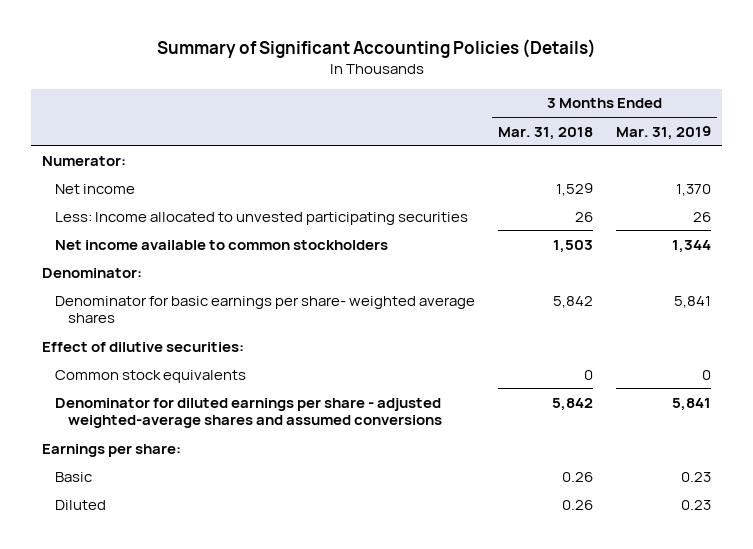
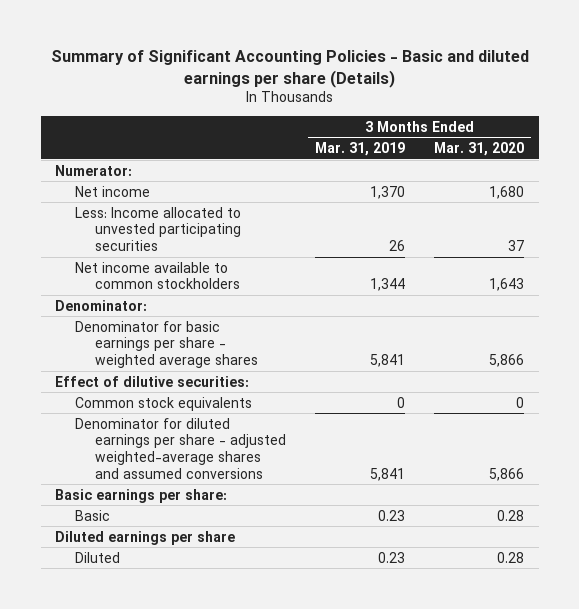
[156,38,596,58] Summary of Significant Accounting Policies (Details) -> [50,50,529,88] Summary of Significant Accounting Policies - Basic and diluted earnings per share (Details)
[498,126,594,140] Mar. 31, 2018 -> none
none -> [434,141,525,156] Mar. 31, 2020
[55,295,476,324] Denominator for basic earnings per share- weighted average shares -> [75,320,259,368] Denominator for basic earnings per share - weighted average shares
[42,443,182,457] Earnings per share: -> [55,488,228,503] Basic earnings per share:
none -> [55,530,236,545] Diluted earnings per share

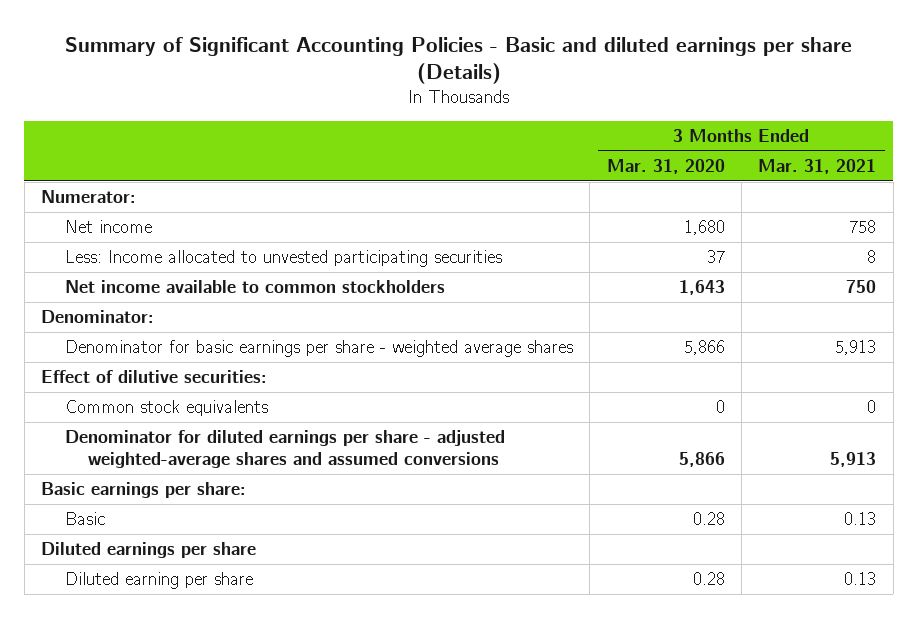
[315,141,406,156] Mar. 31, 2019 -> none
none -> [758,158,877,174] Mar. 31, 2021
[75,551,121,563] Diluted -> [64,572,253,590] Diluted earning per share

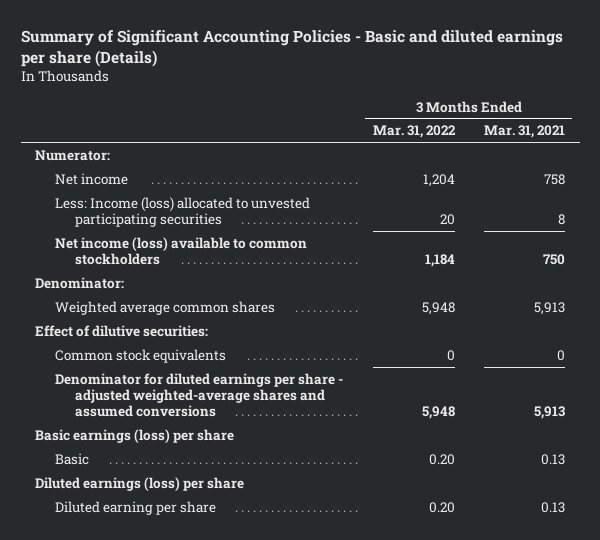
[606,158,725,174] Mar. 31, 2020 -> none
none -> [372,125,456,139] Mar. 31, 2022
[64,250,502,268] Less: Income allocated to unvested participating securities -> [55,196,311,228] Less: Income (loss) allocated to unvested participating securities
[64,280,445,294] Net income available to common stockholders -> [55,236,308,266] Net income (loss) available to common stockholders
[64,340,573,358] Denominator for basic earnings per share - weighted average shares -> [55,300,276,315] Weighted average common shares
[41,482,247,499] Basic earnings per share: -> [35,428,235,443] Basic earnings (loss) per share
[41,542,257,559] Diluted earnings per share -> [35,476,245,491] Diluted earnings (loss) per share

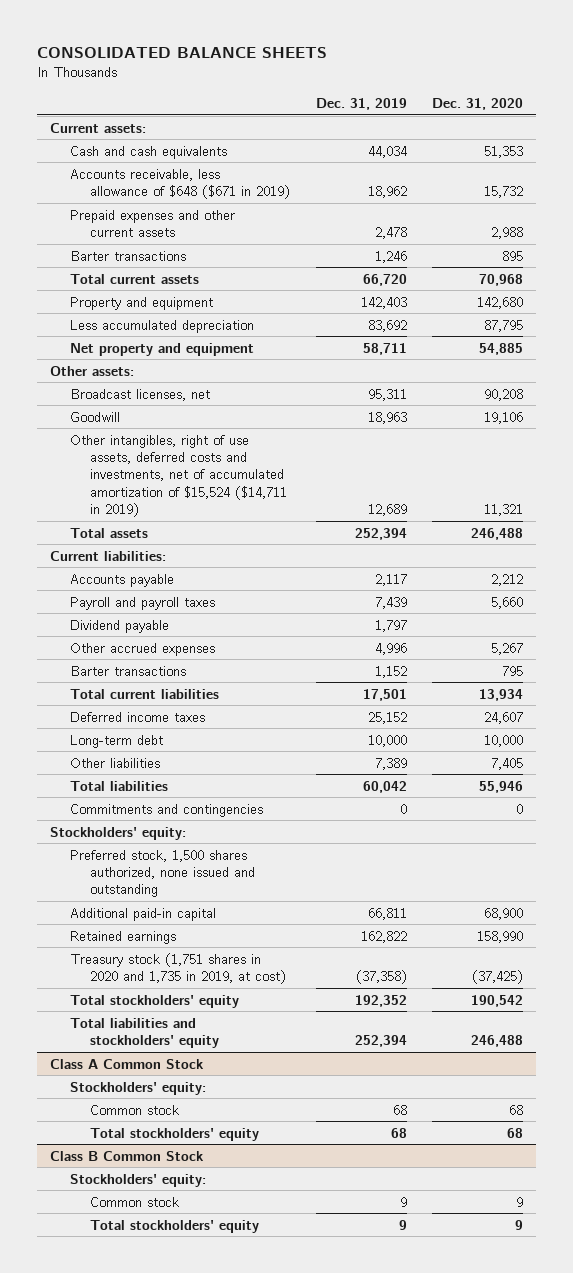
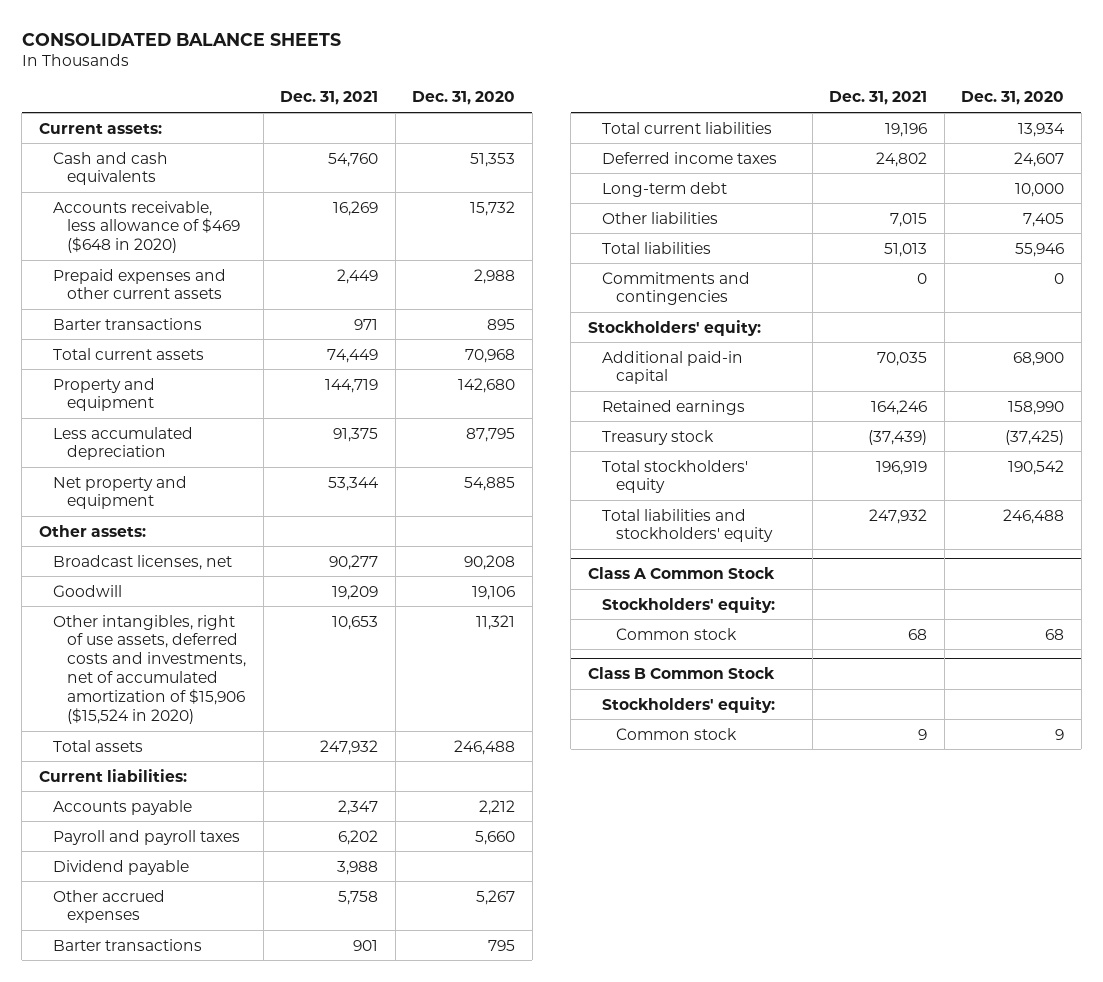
[315,97,407,110] Dec. 31, 2019 -> none
none -> [280,91,379,106] Dec. 31, 2021
[69,168,291,199] Accounts receivable, less allowance of $648 ($671 in 2019) -> [53,200,241,254] Accounts receivable, less allowance of $469 ($648 in 2020)
[69,434,288,518] Other intangibles, right of use assets, deferred costs and investments, net of accumulated amortization of $15,524 ($14,711 in 2019) -> [53,614,247,724] Other intangibles, right of use assets, deferred costs and investments, net of accumulated amortization of $15,906 ($15,524 in 2020)
[69,849,256,898] Preferred stock, 1,500 shares authorized, none issued and outstanding -> none
[69,952,287,984] Treasury stock (1,751 shares in 2020 and 1,735 in 2019, at cost) -> [601,429,714,445] Treasury stock
[90,1127,260,1141] Total stockholders' equity -> none
[90,1219,260,1233] Total stockholders' equity -> none

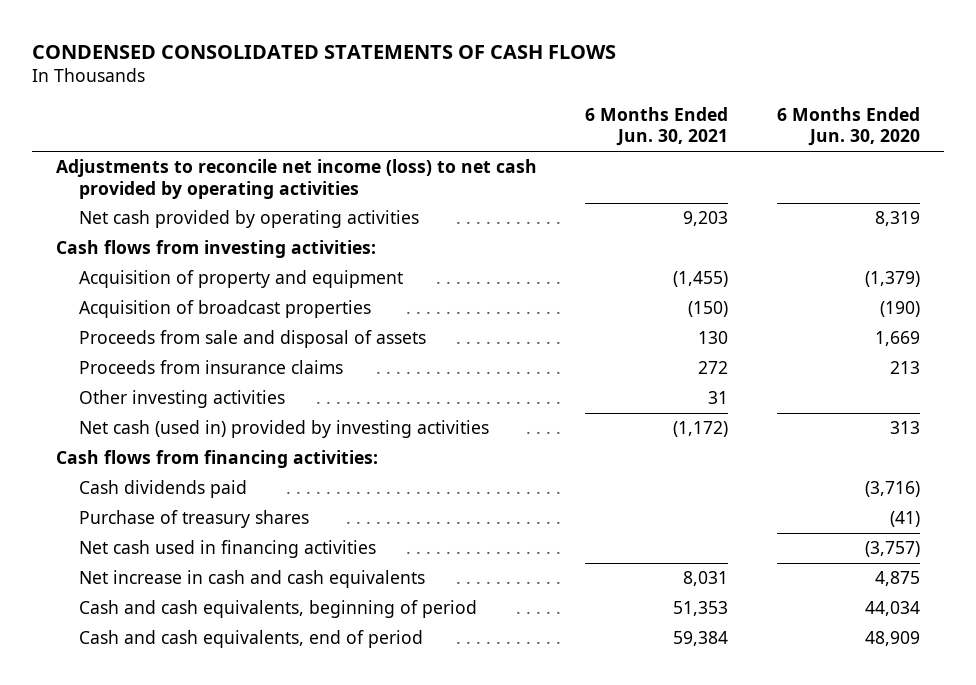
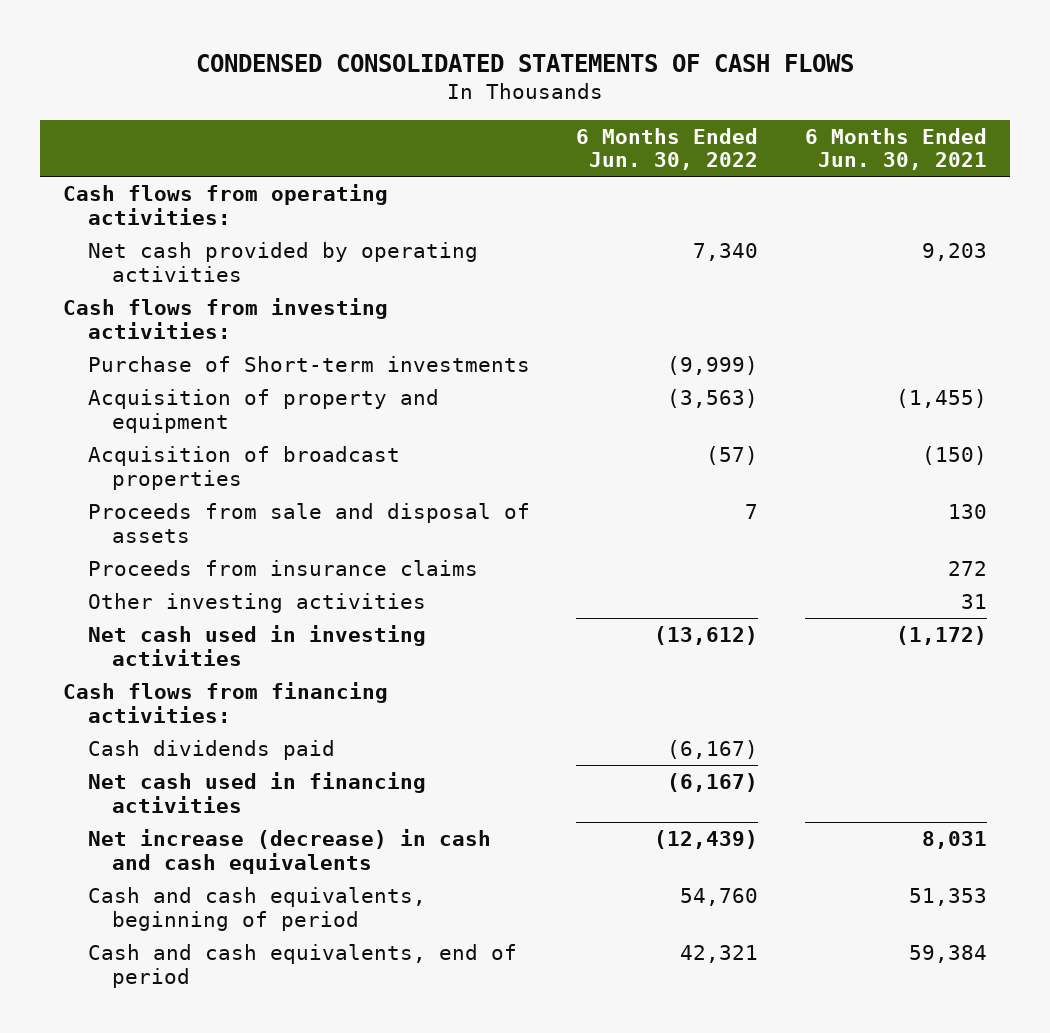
[776,106,920,147] 6 Months Ended Jun. 30, 2020 -> none
none -> [576,127,759,171] 6 Months Ended Jun. 30, 2022
[56,159,538,199] Adjustments to reconcile net income (loss) to net cash provided by operating activities -> none
none -> [63,183,389,225] Cash flows from operating activities:
none -> [87,355,530,372] Purchase of Short-term investments
[79,420,490,439] Net cash (used in) provided by investing activities -> [87,624,426,666] Net cash used in investing activities
[79,510,310,529] Purchase of treasury shares -> none
[79,570,426,589] Net increase in cash and cash equivalents -> [87,828,491,874] Net increase (decrease) in cash and cash equivalents

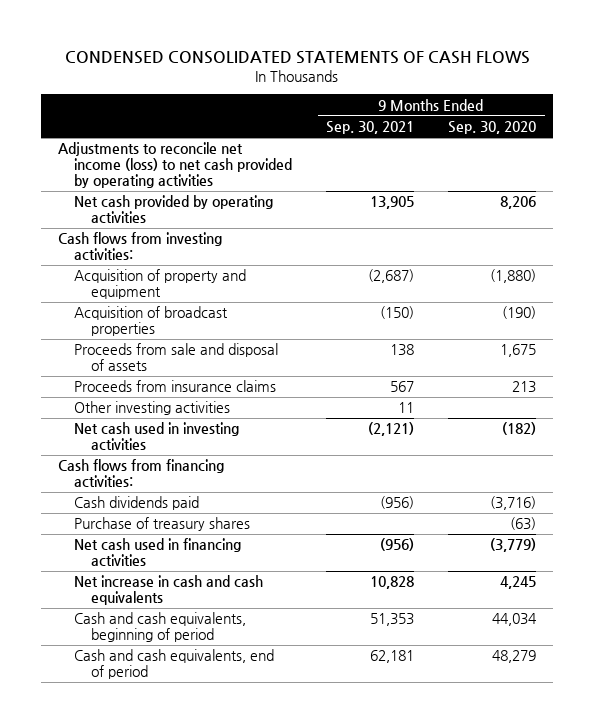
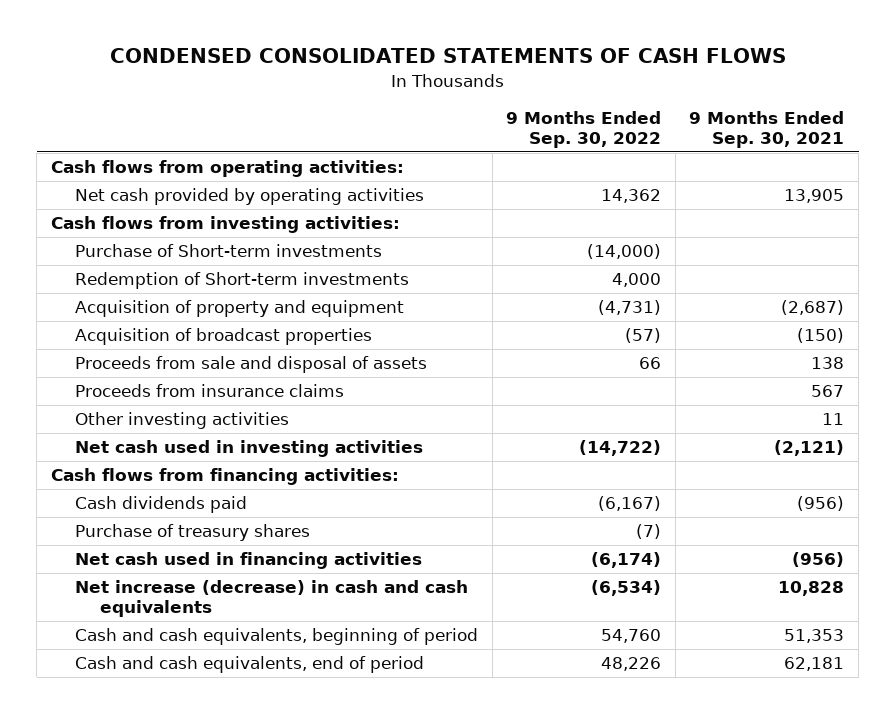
[448,121,537,135] Sep. 30, 2020 -> none
none -> [506,111,662,149] 9 Months Ended Sep. 30, 2022
[58,142,293,189] Adjustments to reconcile net income (loss) to net cash provided by operating activities -> none
none -> [50,160,404,178] Cash flows from operating activities:
none -> [75,244,383,258] Purchase of Short-term investments
none -> [75,272,410,290] Redemption of Short-term investments
[74,575,264,606] Net increase in cash and cash equivalents -> [75,580,469,618] Net increase (decrease) in cash and cash equivalents

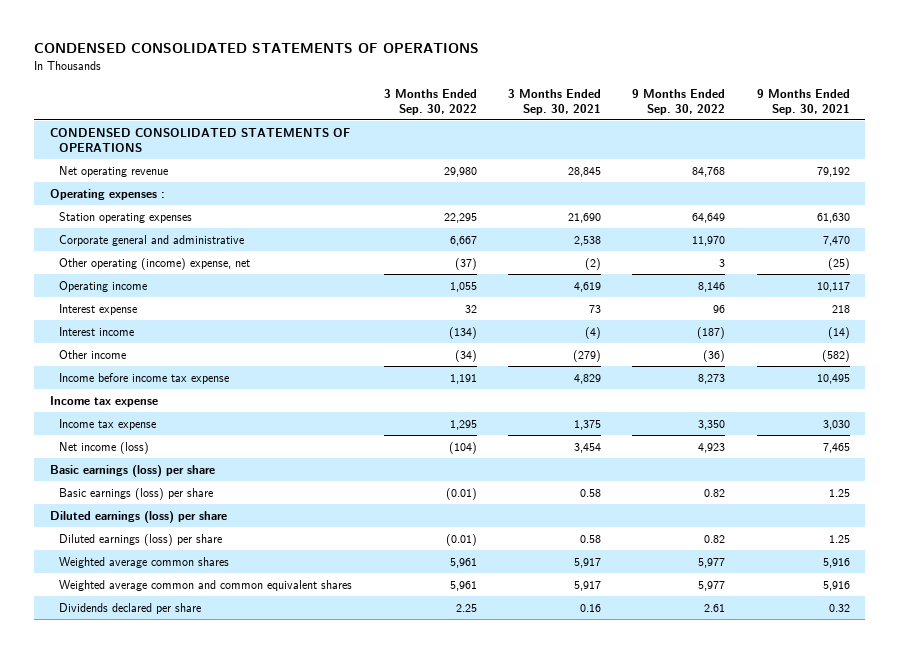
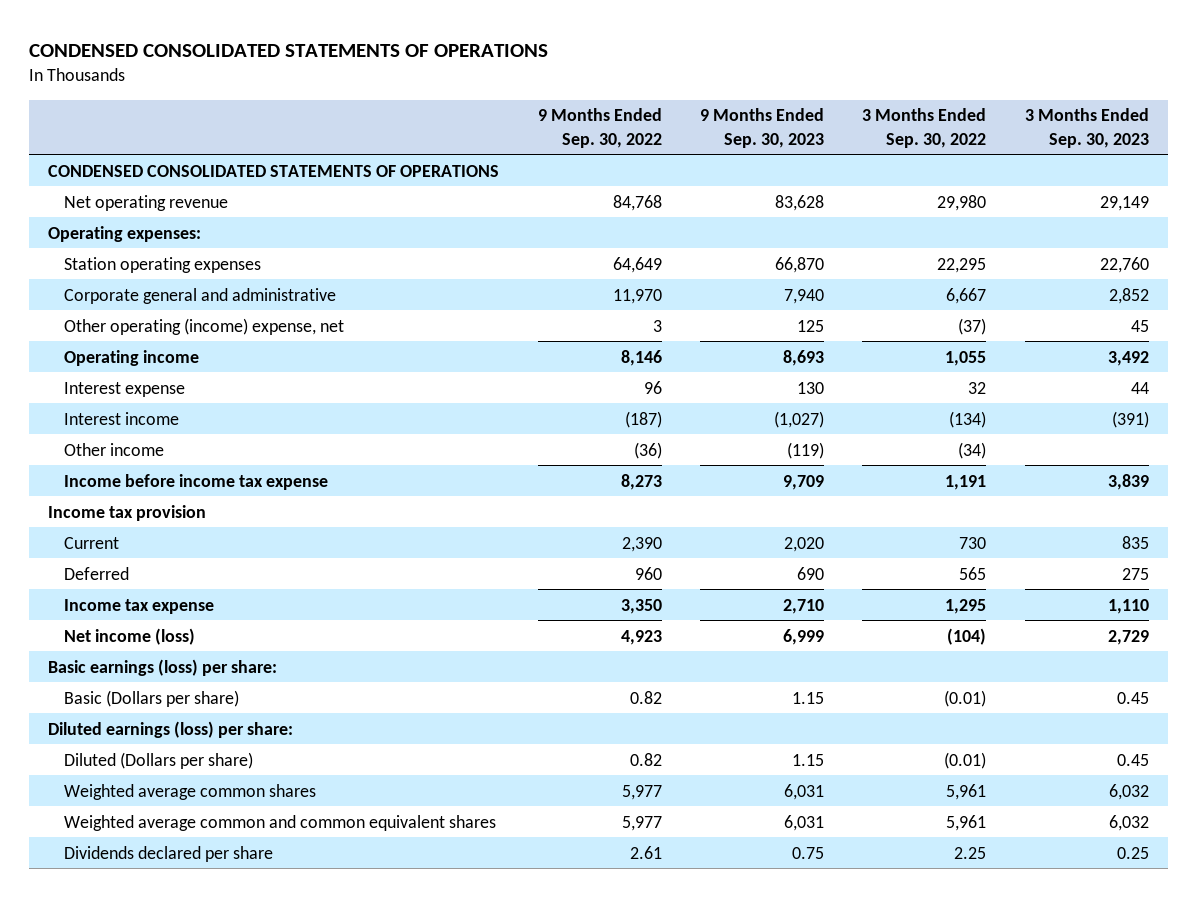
[508,88,602,115] 3 Months Ended Sep. 30, 2021 -> none
[756,88,850,115] 9 Months Ended Sep. 30, 2021 -> none
none -> [699,108,824,148] 9 Months Ended Sep. 30, 2023
none -> [1024,108,1149,148] 3 Months Ended Sep. 30, 2023
[49,188,165,200] Operating expenses : -> [48,225,202,242] Operating expenses:
[49,395,158,407] Income tax expense -> [48,504,207,521] Income tax provision
none -> [64,536,120,549] Current
none -> [64,566,130,580] Deferred
[49,464,215,477] Basic earnings (loss) per share -> [48,658,278,676] Basic earnings (loss) per share:
[59,487,214,500] Basic earnings (loss) per share -> [64,689,240,707] Basic (Dollars per share)
[49,510,227,523] Diluted earnings (loss) per share -> [48,720,294,738] Diluted earnings (loss) per share:
[59,533,223,546] Diluted earnings (loss) per share -> [64,751,254,769] Diluted (Dollars per share)

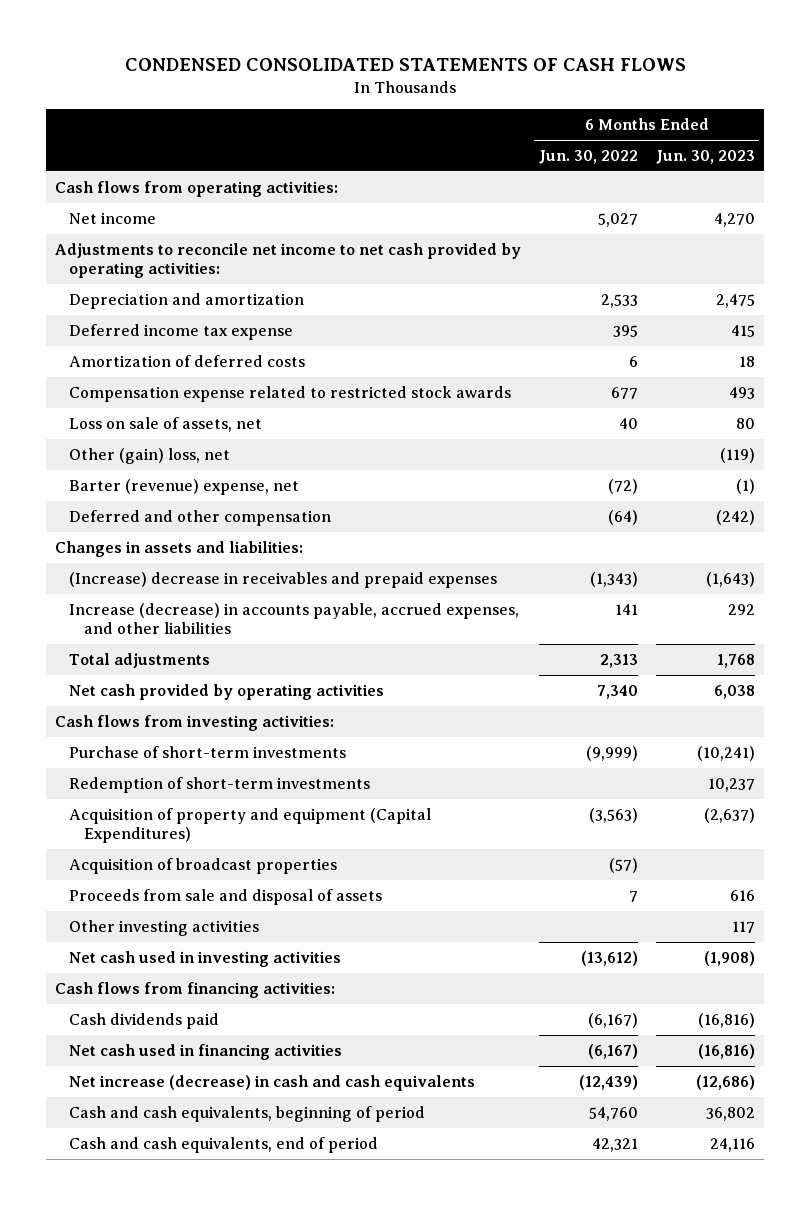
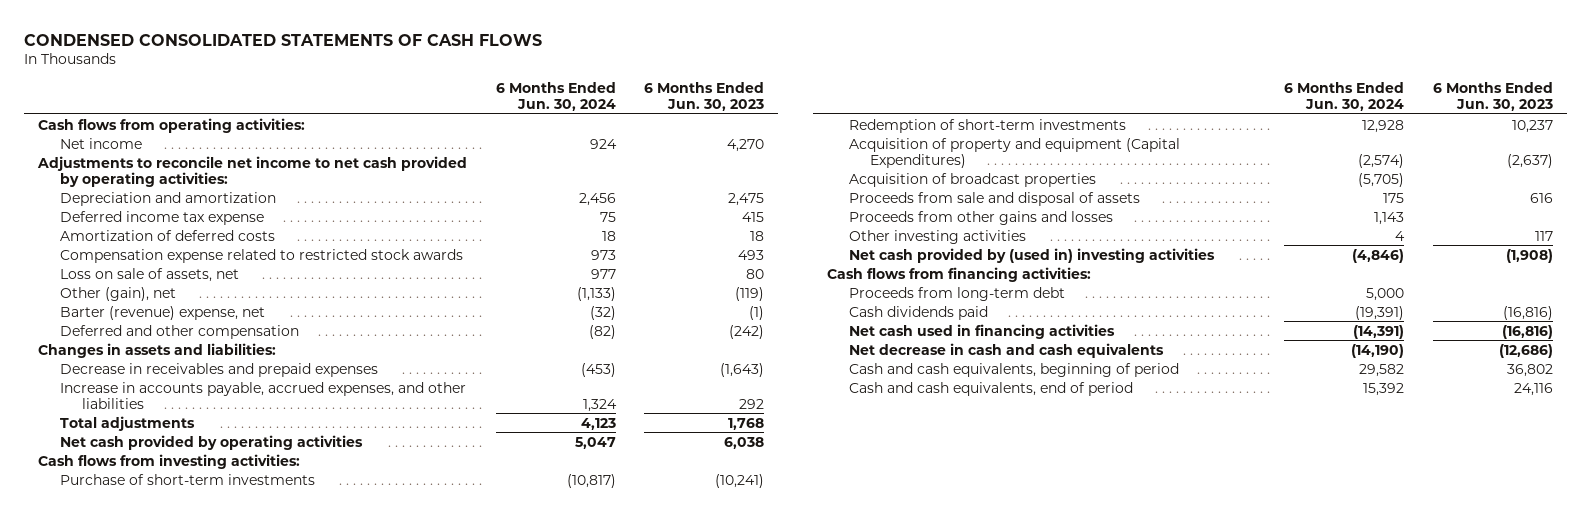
[538,150,638,165] Jun. 30, 2022 -> none
none -> [495,81,616,111] 6 Months Ended Jun. 30, 2024
[69,447,231,464] Other (gain) loss, net -> [60,286,177,301] Other (gain), net
[69,571,498,588] (Increase) decrease in receivables and prepaid expenses -> [60,362,379,377] Decrease in receivables and prepaid expenses
[69,602,520,635] Increase (decrease) in accounts payable, accrued expenses, and other liabilities -> [60,381,467,409] Increase in accounts payable, accrued expenses, and other liabilities
none -> [848,210,1113,225] Proceeds from other gains and losses
[69,950,342,967] Net cash used in investing activities -> [848,247,1215,263] Net cash provided by (used in) investing activities
none -> [848,286,1065,301] Proceeds from long-term debt
[69,1074,476,1091] Net increase (decrease) in cash and cash equivalents -> [848,342,1164,358] Net decrease in cash and cash equivalents

